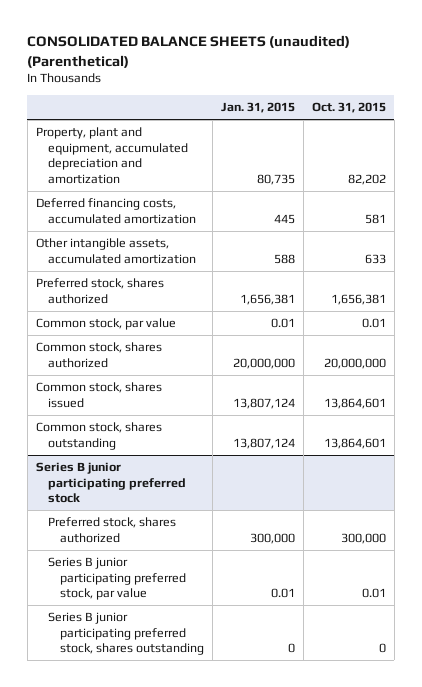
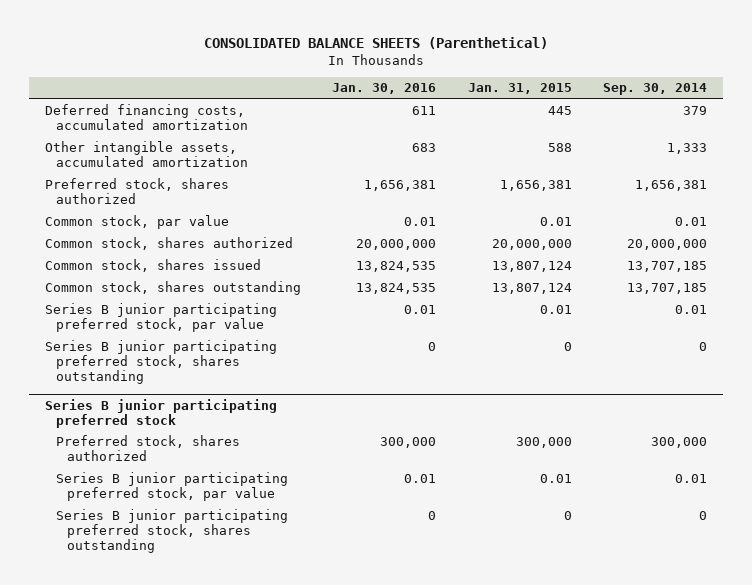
[27,35,351,68] CONSOLIDATED BALANCE SHEETS (unaudited) (Parenthetical) -> [203,37,548,50] CONSOLIDATED BALANCE SHEETS (Parenthetical)
[311,102,386,114] Oct. 31, 2015 -> none
none -> [332,83,437,95] Jan. 30, 2016
none -> [602,83,707,96] Sep. 30, 2014
[35,127,188,184] Property, plant and equipment, accumulated depreciation and amortization -> none
none -> [44,303,277,333] Series B junior participating preferred stock, par value
none -> [44,340,277,385] Series B junior participating preferred stock, shares outstanding

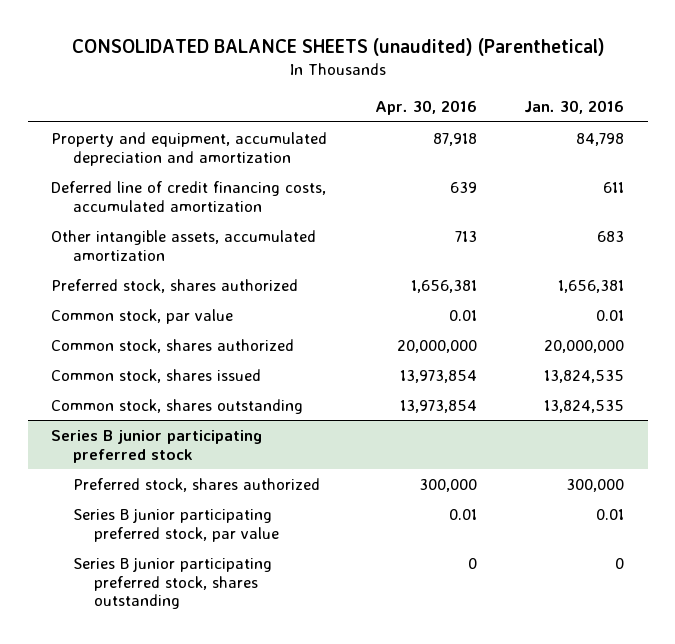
[203,37,548,50] CONSOLIDATED BALANCE SHEETS (Parenthetical) -> [71,38,605,57] CONSOLIDATED BALANCE SHEETS (unaudited) (Parenthetical)
[467,83,572,95] Jan. 31, 2015 -> none
[602,83,707,96] Sep. 30, 2014 -> none
none -> [374,100,477,116] Apr. 30, 2016
none -> [51,131,328,166] Property and equipment, accumulated depreciation and amortization
[44,104,249,131] Deferred financing costs, accumulated amortization -> [51,180,327,212] Deferred line of credit financing costs, accumulated amortization
[44,303,277,333] Series B junior participating preferred stock, par value -> none
[44,340,277,385] Series B junior participating preferred stock, shares outstanding -> none

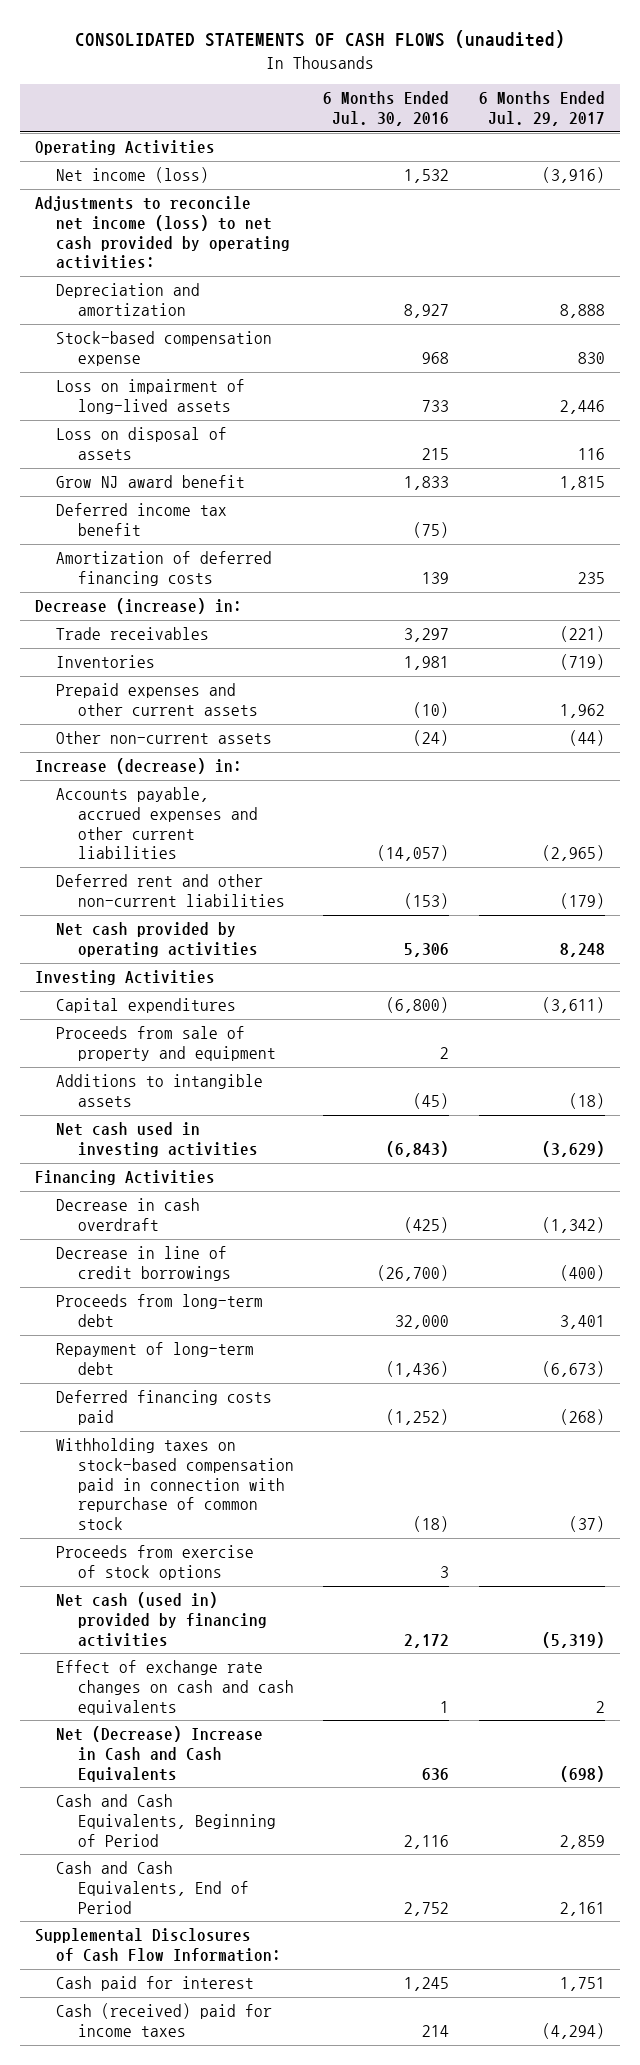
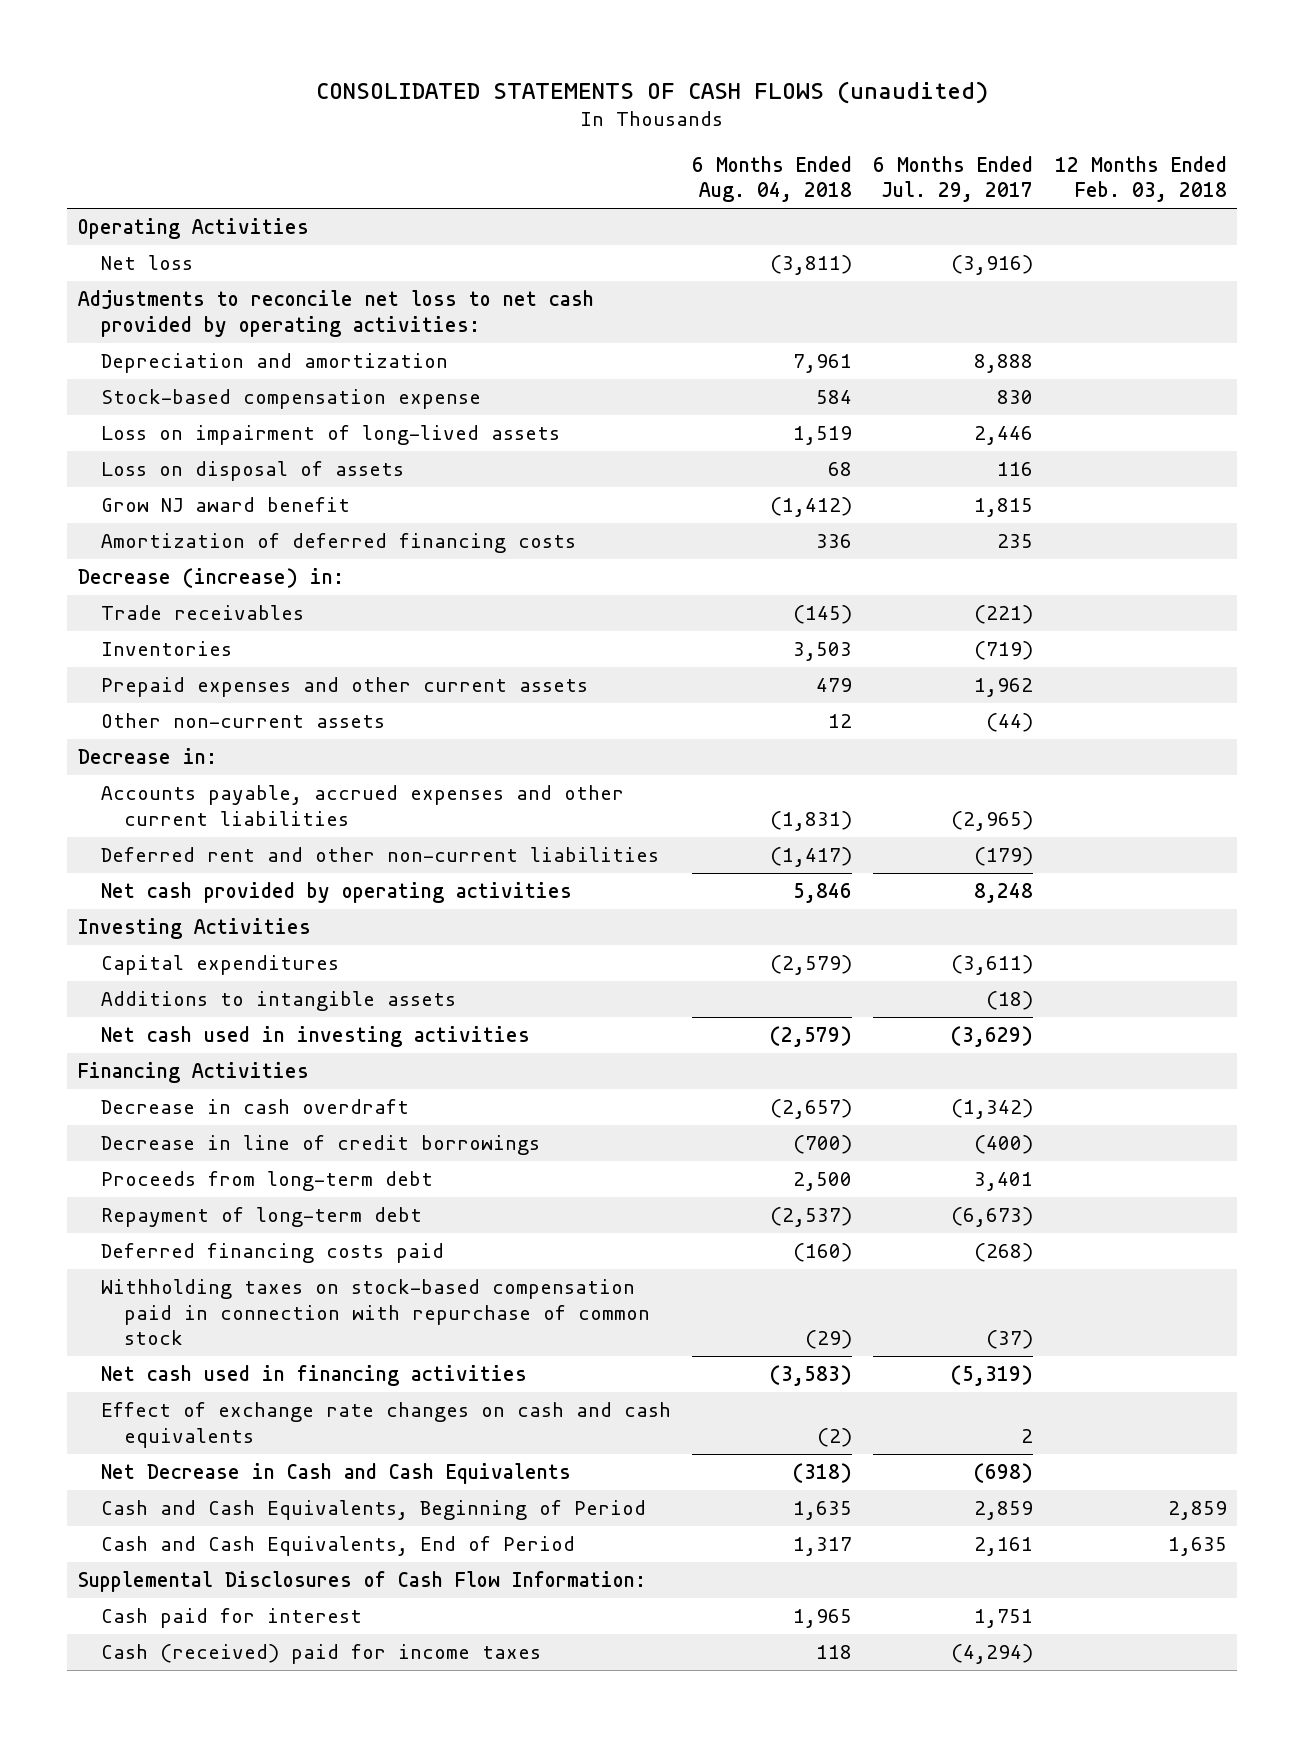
[323,91,450,126] 6 Months Ended Jul. 30, 2016 -> none
none -> [692,155,853,203] 6 Months Ended Aug. 04, 2018
none -> [1054,155,1227,203] 12 Months Ended Feb. 03, 2018
[56,167,210,184] Net income (loss) -> [100,255,193,271] Net loss
[34,196,291,270] Adjustments to reconcile net income (loss) to net cash provided by operating activities: -> [77,290,594,337] Adjustments to reconcile net loss to net cash provided by operating activities:
[56,503,228,536] Deferred income tax benefit -> none
[34,758,242,775] Increase (decrease) in: -> [77,748,217,765] Decrease in:
[56,1026,276,1061] Proceeds from sale of property and equipment -> none
[56,1545,255,1580] Proceeds from exercise of stock options -> none
[56,1592,267,1647] Net cash (used in) provided by financing activities -> [100,1365,527,1387] Net cash used in financing activities
[56,1726,264,1782] Net (Decrease) Increase in Cash and Cash Equivalents -> [100,1463,571,1485] Net Decrease in Cash and Cash Equivalents

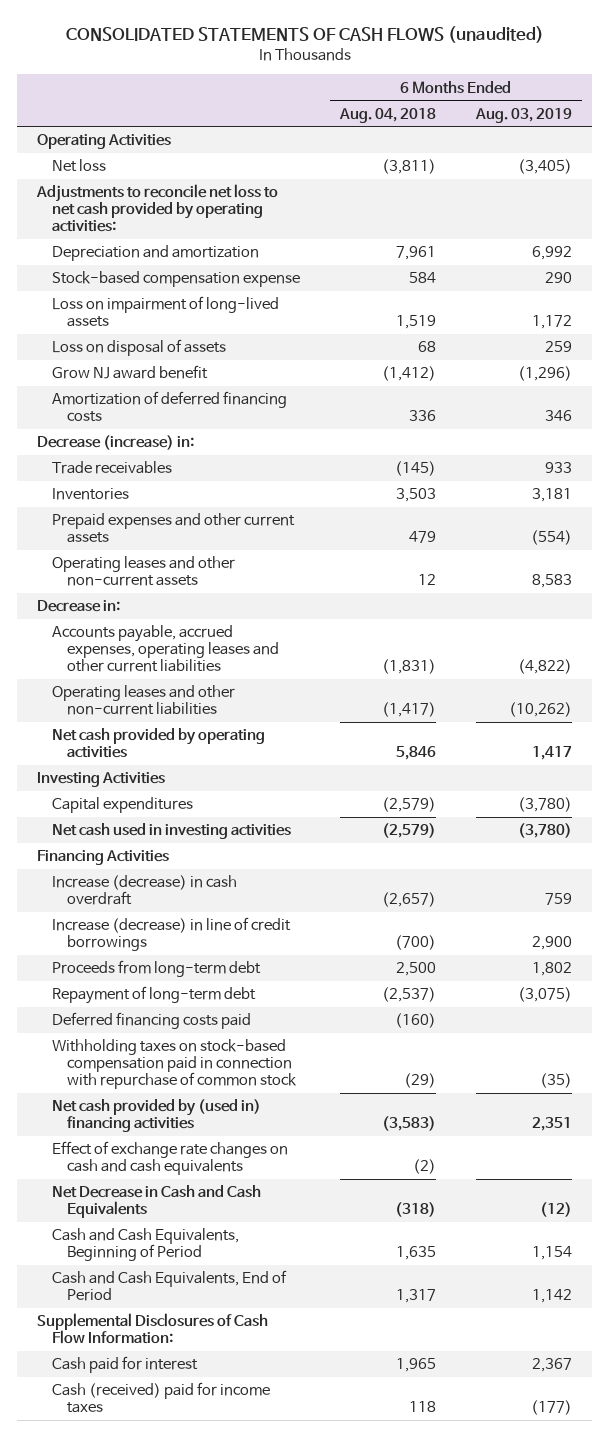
[873,155,1034,203] 6 Months Ended Jul. 29, 2017 -> none
[1054,155,1227,203] 12 Months Ended Feb. 03, 2018 -> none
none -> [475,107,573,123] Aug. 03, 2019
[100,713,385,729] Other non-current assets -> [51,556,235,587] Operating leases and other non-current assets
[100,785,624,826] Accounts payable, accrued expenses and other current liabilities -> [51,625,279,673] Accounts payable, accrued expenses, operating leases and other current liabilities
[100,847,659,863] Deferred rent and other non-current liabilities -> [51,685,235,716] Operating leases and other non-current liabilities
[100,991,456,1012] Additions to intangible assets -> none
[100,1099,409,1115] Decrease in cash overdraft -> [51,875,237,906] Increase (decrease) in cash overdraft
[100,1135,540,1156] Decrease in line of credit borrowings -> [51,917,291,952] Increase (decrease) in line of credit borrowings
[100,1365,527,1387] Net cash used in financing activities -> [51,1099,261,1133] Net cash provided by (used in) financing activities

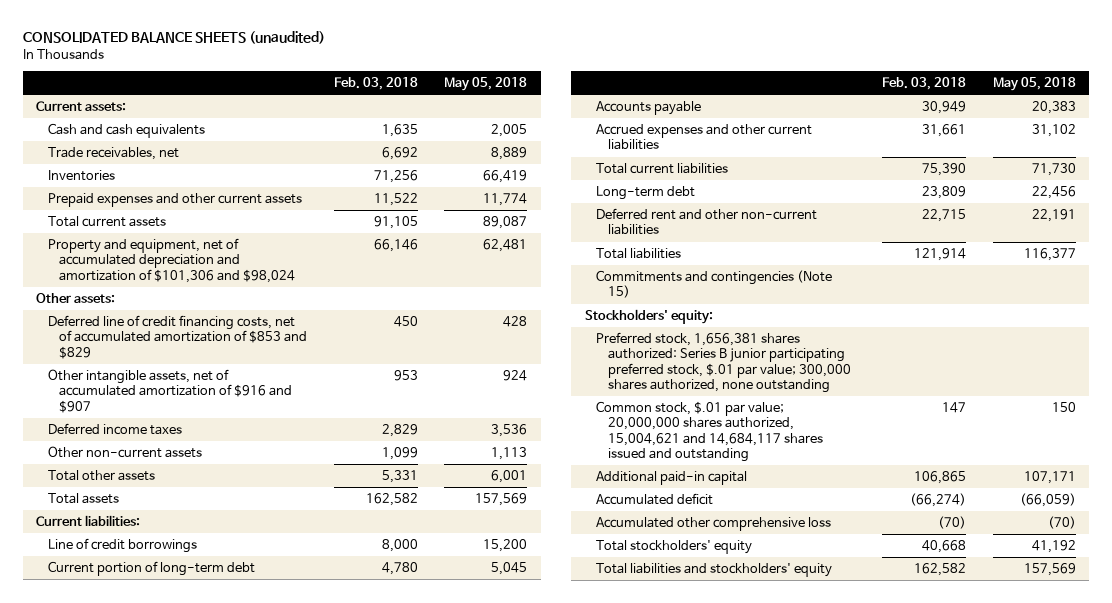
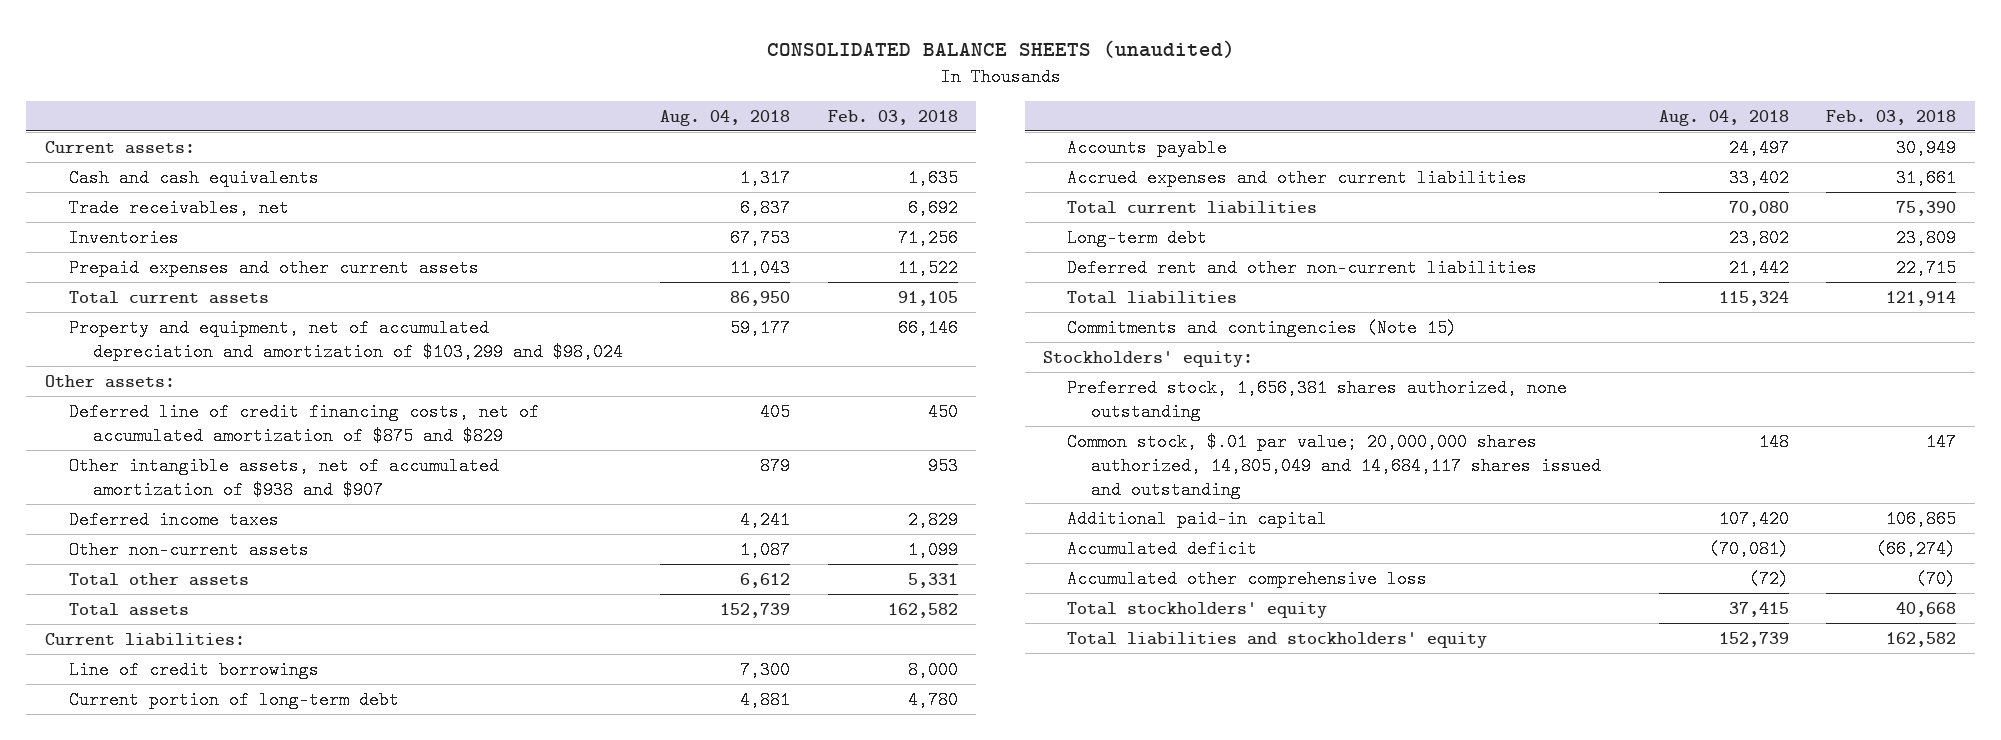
[444,77,528,92] May 05, 2018 -> none
none -> [660,109,791,126] Aug. 04, 2018
[47,238,296,283] Property and equipment, net of accumulated depreciation and amortization of $101,306 and $98,024 -> [68,318,623,361] Property and equipment, net of accumulated depreciation and amortization of $103,299 and $98,024
[47,315,308,359] Deferred line of credit financing costs, net of accumulated amortization of $853 and $829 -> [68,402,539,445] Deferred line of credit financing costs, net of accumulated amortization of $875 and $829
[47,369,293,413] Other intangible assets, net of accumulated amortization of $916 and $907 -> [68,456,499,499] Other intangible assets, net of accumulated amortization of $938 and $907
[596,332,851,393] Preferred stock, 1,656,381 shares authorized: Series B junior participating preferred stock, $.01 par value; 300,000 shares authorized, none outstanding -> [1067,378,1568,421] Preferred stock, 1,656,381 shares authorized, none outstanding
[596,401,823,462] Common stock, $.01 par value; 20,000,000 shares authorized, 15,004,621 and 14,684,117 shares issued and outstanding -> [1067,432,1602,499] Common stock, $.01 par value; 20,000,000 shares authorized, 14,805,049 and 14,684,117 shares issued and outstanding

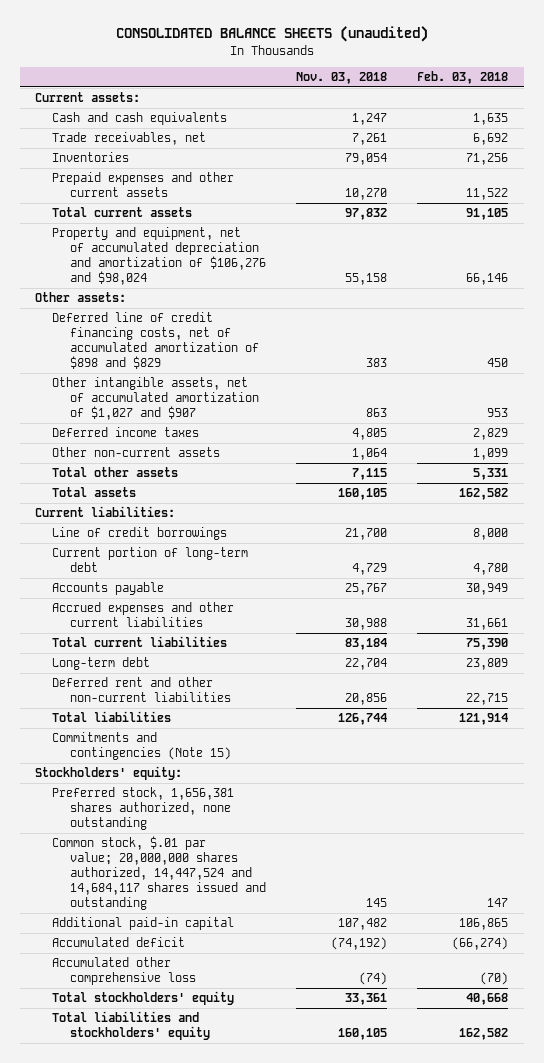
[660,109,791,126] Aug. 04, 2018 -> none
none -> [296,71,388,84] Nov. 03, 2018
[68,318,623,361] Property and equipment, net of accumulated depreciation and amortization of $103,299 and $98,024 -> [52,227,266,286] Property and equipment, net of accumulated depreciation and amortization of $106,276 and $98,024
[68,402,539,445] Deferred line of credit financing costs, net of accumulated amortization of $875 and $829 -> [52,312,259,370] Deferred line of credit financing costs, net of accumulated amortization of $898 and $829
[68,456,499,499] Other intangible assets, net of accumulated amortization of $938 and $907 -> [52,377,259,421] Other intangible assets, net of accumulated amortization of $1,027 and $907
[1067,432,1602,499] Common stock, $.01 par value; 20,000,000 shares authorized, 14,805,049 and 14,684,117 shares issued and outstanding -> [52,836,266,911] Common stock, $.01 par value; 20,000,000 shares authorized, 14,447,524 and 14,684,117 shares issued and outstanding

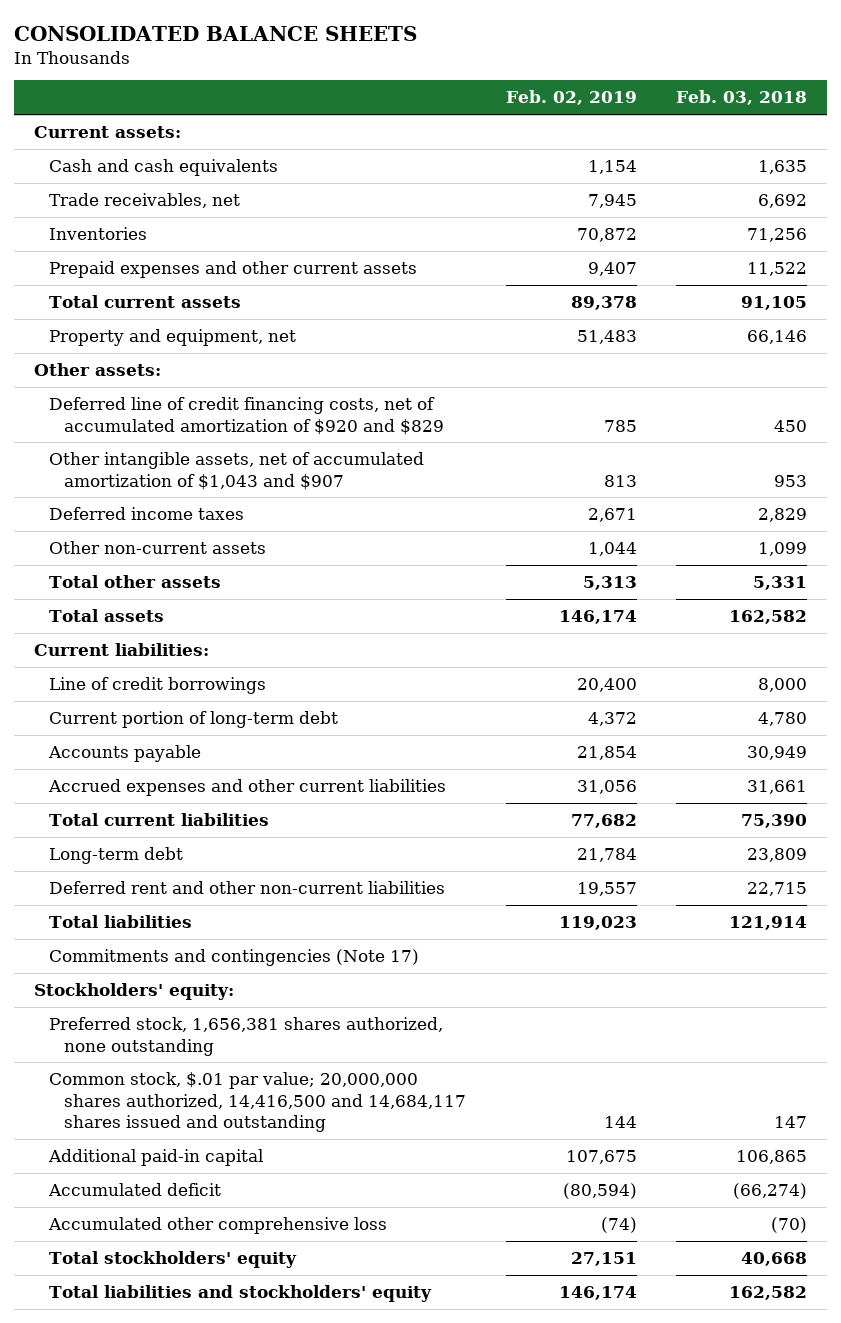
[115,26,428,43] CONSOLIDATED BALANCE SHEETS (unaudited) -> [14,25,418,41] CONSOLIDATED BALANCE SHEETS
[296,71,388,84] Nov. 03, 2018 -> none
none -> [505,90,637,106] Feb. 02, 2019
[52,227,266,286] Property and equipment, net of accumulated depreciation and amortization of $106,276 and $98,024 -> [49,329,297,347] Property and equipment, net
[52,312,259,370] Deferred line of credit financing costs, net of accumulated amortization of $898 and $829 -> [49,397,445,435] Deferred line of credit financing costs, net of accumulated amortization of $920 and $829
[52,377,259,421] Other intangible assets, net of accumulated amortization of $1,027 and $907 -> [49,452,425,490] Other intangible assets, net of accumulated amortization of $1,043 and $907
[52,732,231,761] Commitments and contingencies (Note 15) -> [49,949,420,967] Commitments and contingencies (Note 17)
[52,836,266,911] Common stock, $.01 par value; 20,000,000 shares authorized, 14,447,524 and 14,684,117 shares issued and outstanding -> [49,1072,467,1133] Common stock, $.01 par value; 20,000,000 shares authorized, 14,416,500 and 14,684,117 shares issued and outstanding

